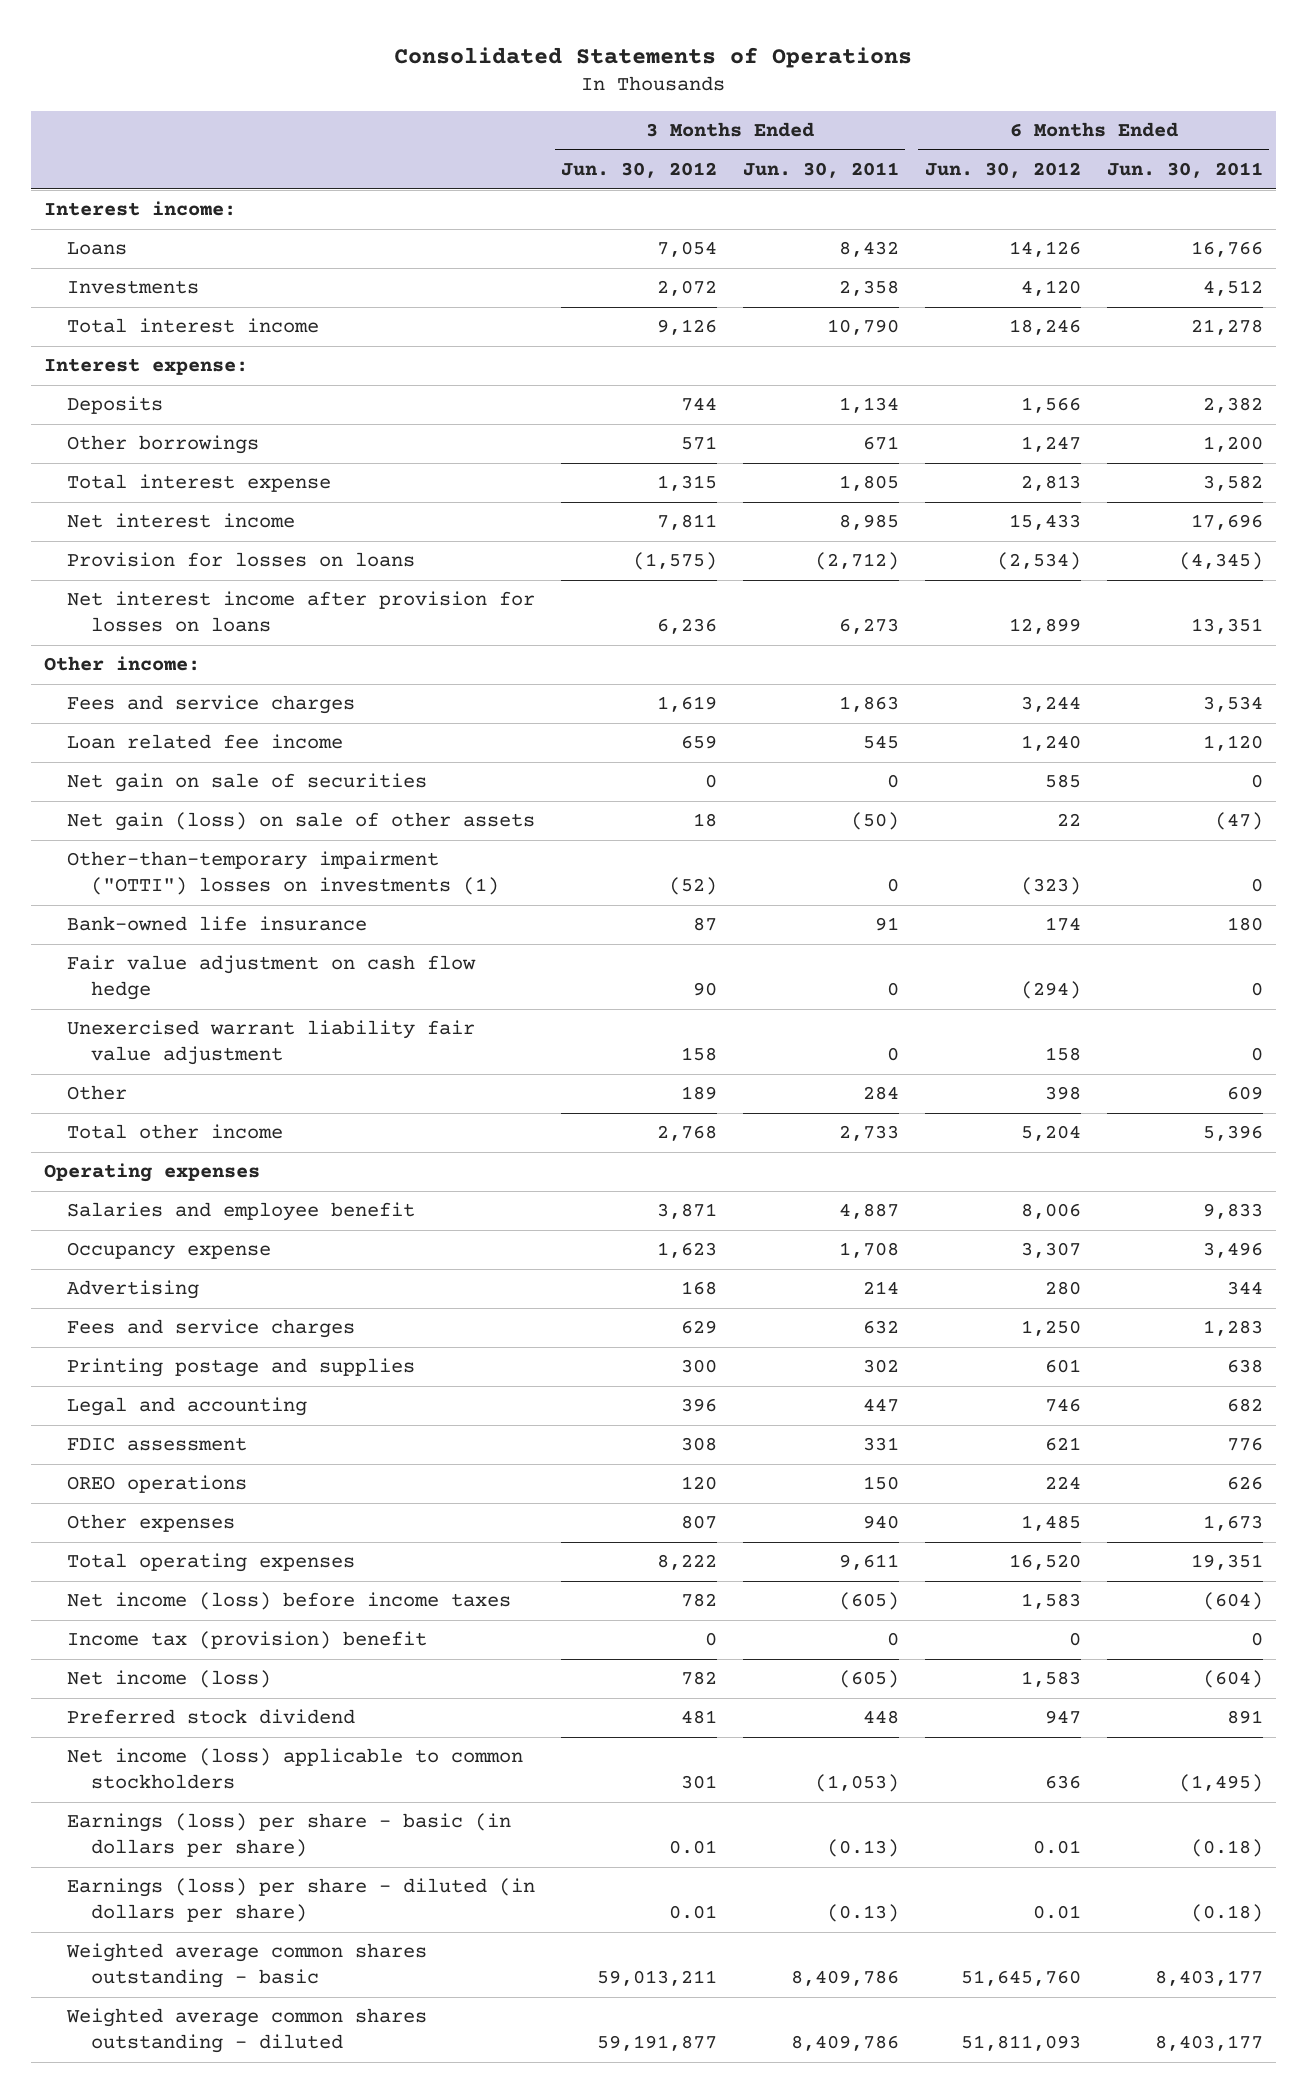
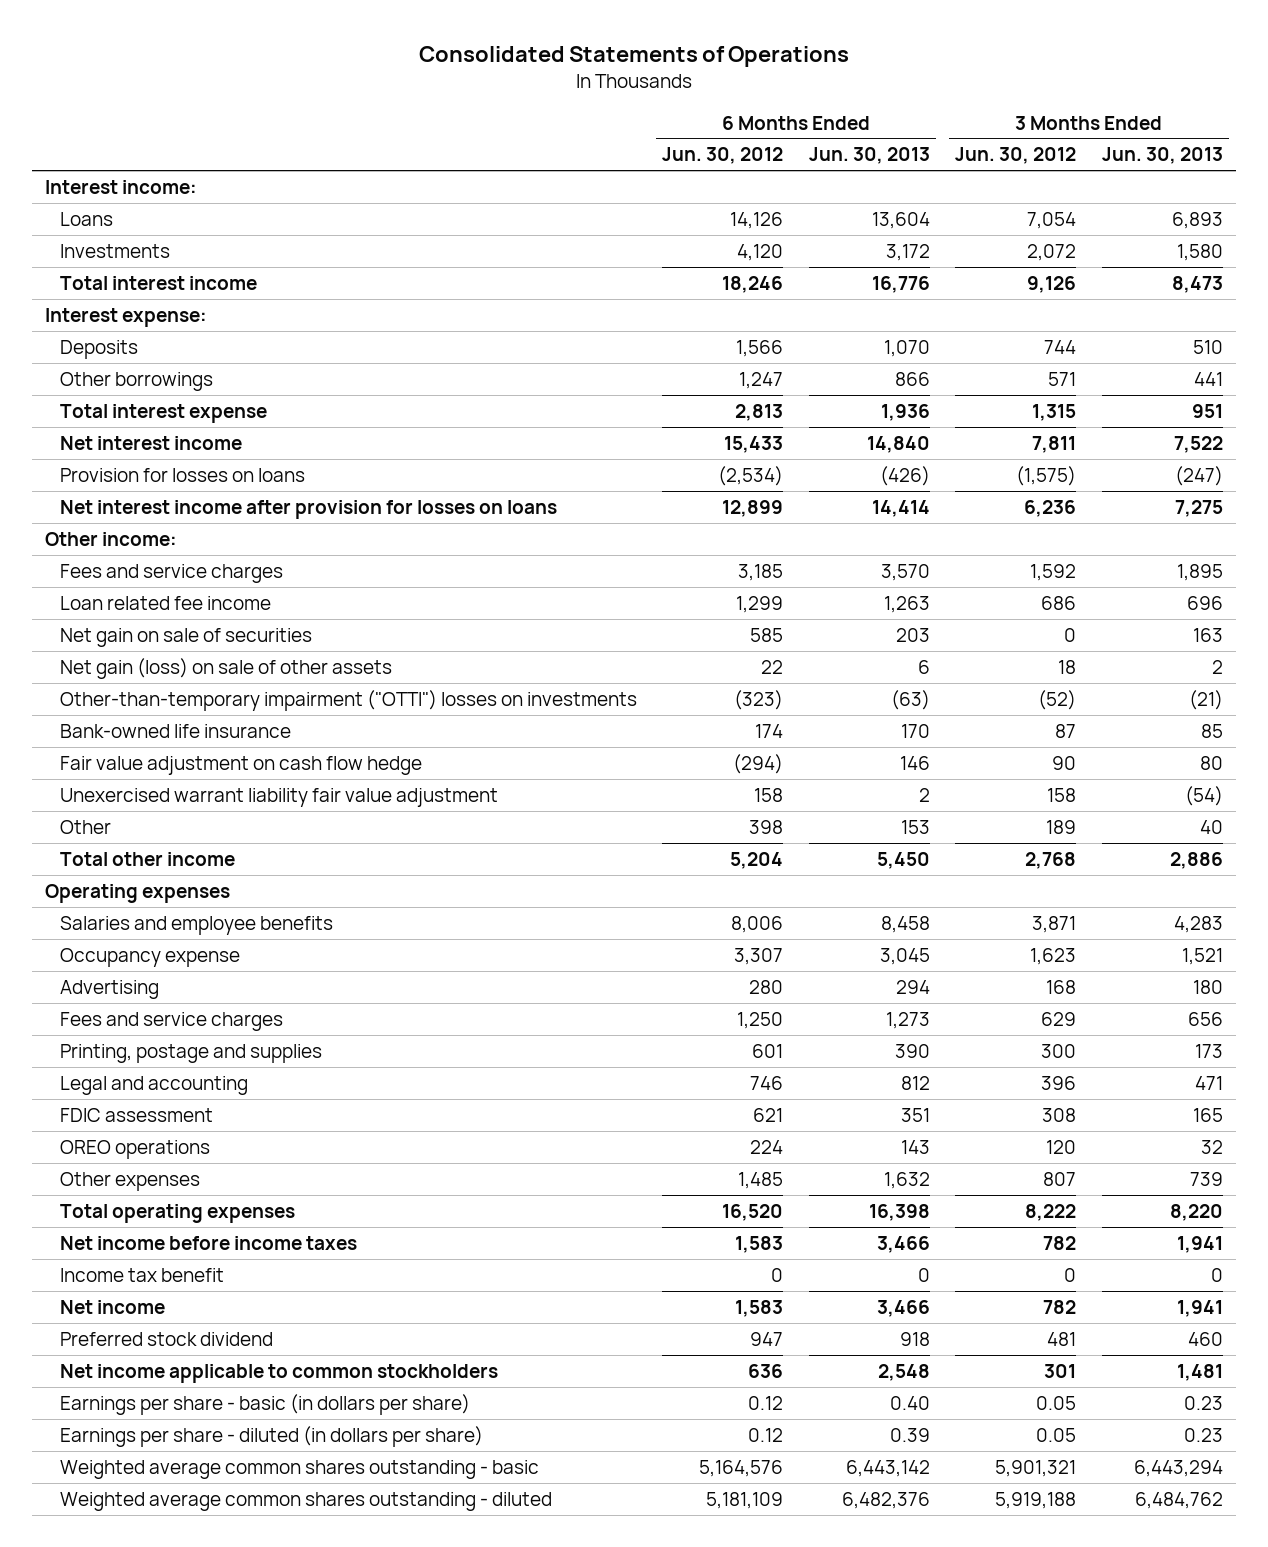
[742,162,899,179] Jun. 30, 2011 -> none
[1106,162,1263,179] Jun. 30, 2011 -> none
none -> [808,147,930,165] Jun. 30, 2013
none -> [1101,147,1223,165] Jun. 30, 2013
[657,696,718,713] 1,619 -> [1030,563,1077,581] 1,592
[1020,696,1081,713] 3,244 -> [738,563,784,581] 3,185
[681,735,718,750] 659 -> [1041,595,1077,610] 686
[1020,735,1081,752] 1,240 -> [736,595,784,613] 1,299
[67,851,500,896] Other-than-temporary impairment ("OTTI") losses on investments (1) -> [59,689,637,711] Other-than-temporary impairment ("OTTI") losses on investments
[67,1202,416,1222] Salaries and employee benefit -> [59,915,333,935] Salaries and employee benefits
[67,1358,416,1378] Printing postage and supplies -> [59,1043,322,1063] Printing, postage and supplies
[67,1592,512,1611] Net income (loss) before income taxes -> [59,1235,357,1250] Net income before income taxes
[67,1631,428,1650] Income tax (provision) benefit -> [59,1267,224,1282] Income tax benefit
[67,1670,272,1689] Net income (loss) -> [59,1299,165,1314] Net income
[67,1748,524,1790] Net income (loss) applicable to common stockholders -> [59,1363,498,1383] Net income applicable to common stockholders
[67,1813,512,1858] Earnings (loss) per share - basic (in dollars per share) -> [59,1393,470,1415] Earnings per share - basic (in dollars per share)
[669,1840,718,1855] 0.01 -> [1036,1395,1077,1410] 0.05
[1032,1840,1081,1855] 0.01 -> [748,1395,784,1410] 0.12
[67,1878,536,1923] Earnings (loss) per share - diluted (in dollars per share) -> [59,1425,483,1447] Earnings per share - diluted (in dollars per share)
[669,1905,718,1920] 0.01 -> [1036,1427,1077,1442] 0.05
[1032,1905,1081,1920] 0.01 -> [748,1427,784,1442] 0.12
[597,1970,718,1987] 59,013,211 -> [995,1459,1077,1477] 5,901,321
[960,1970,1081,1987] 51,645,760 -> [699,1459,784,1477] 5,164,576
[597,2035,718,2052] 59,191,877 -> [995,1491,1077,1509] 5,919,188
[960,2035,1081,2052] 51,811,093 -> [706,1491,784,1509] 5,181,109

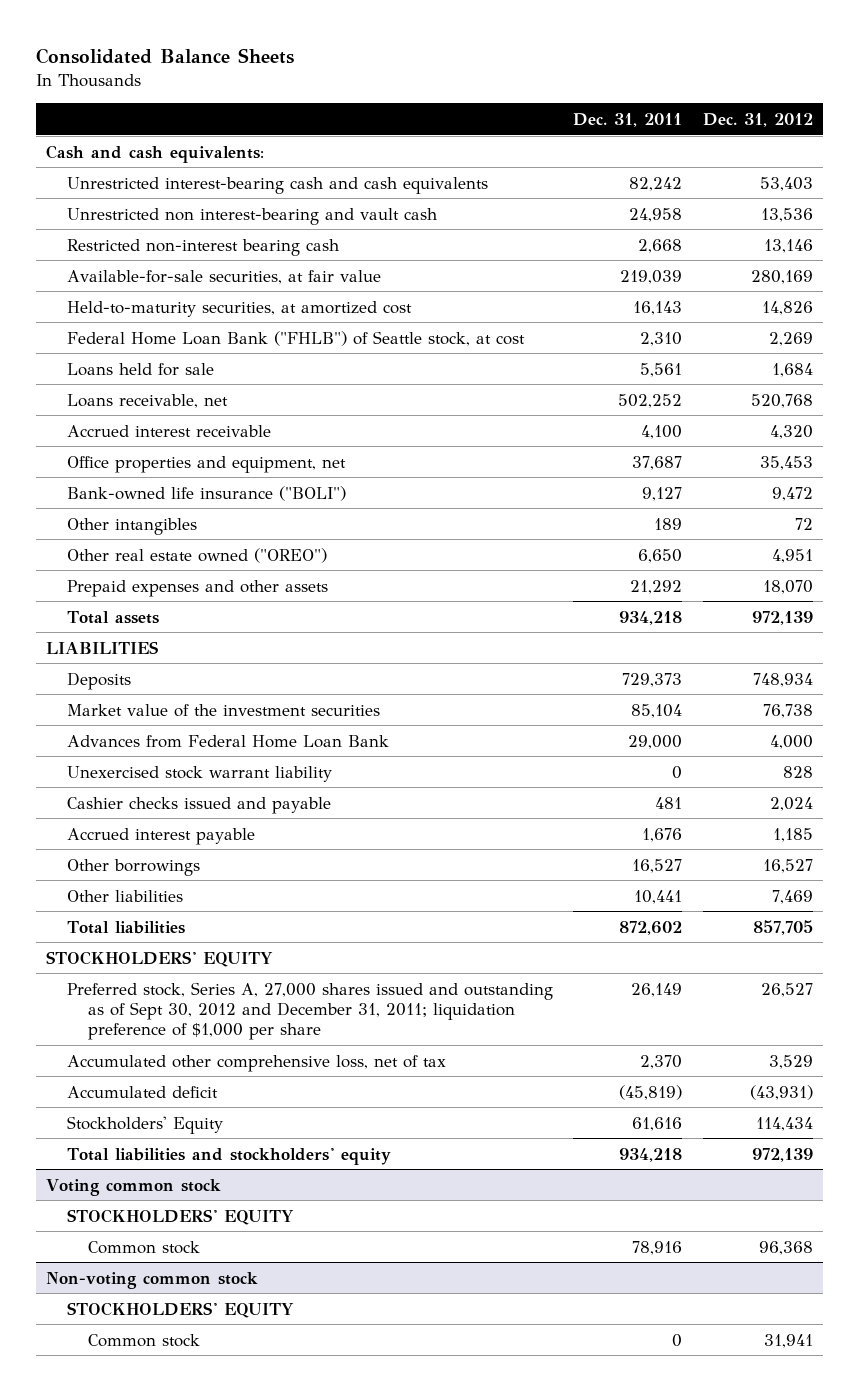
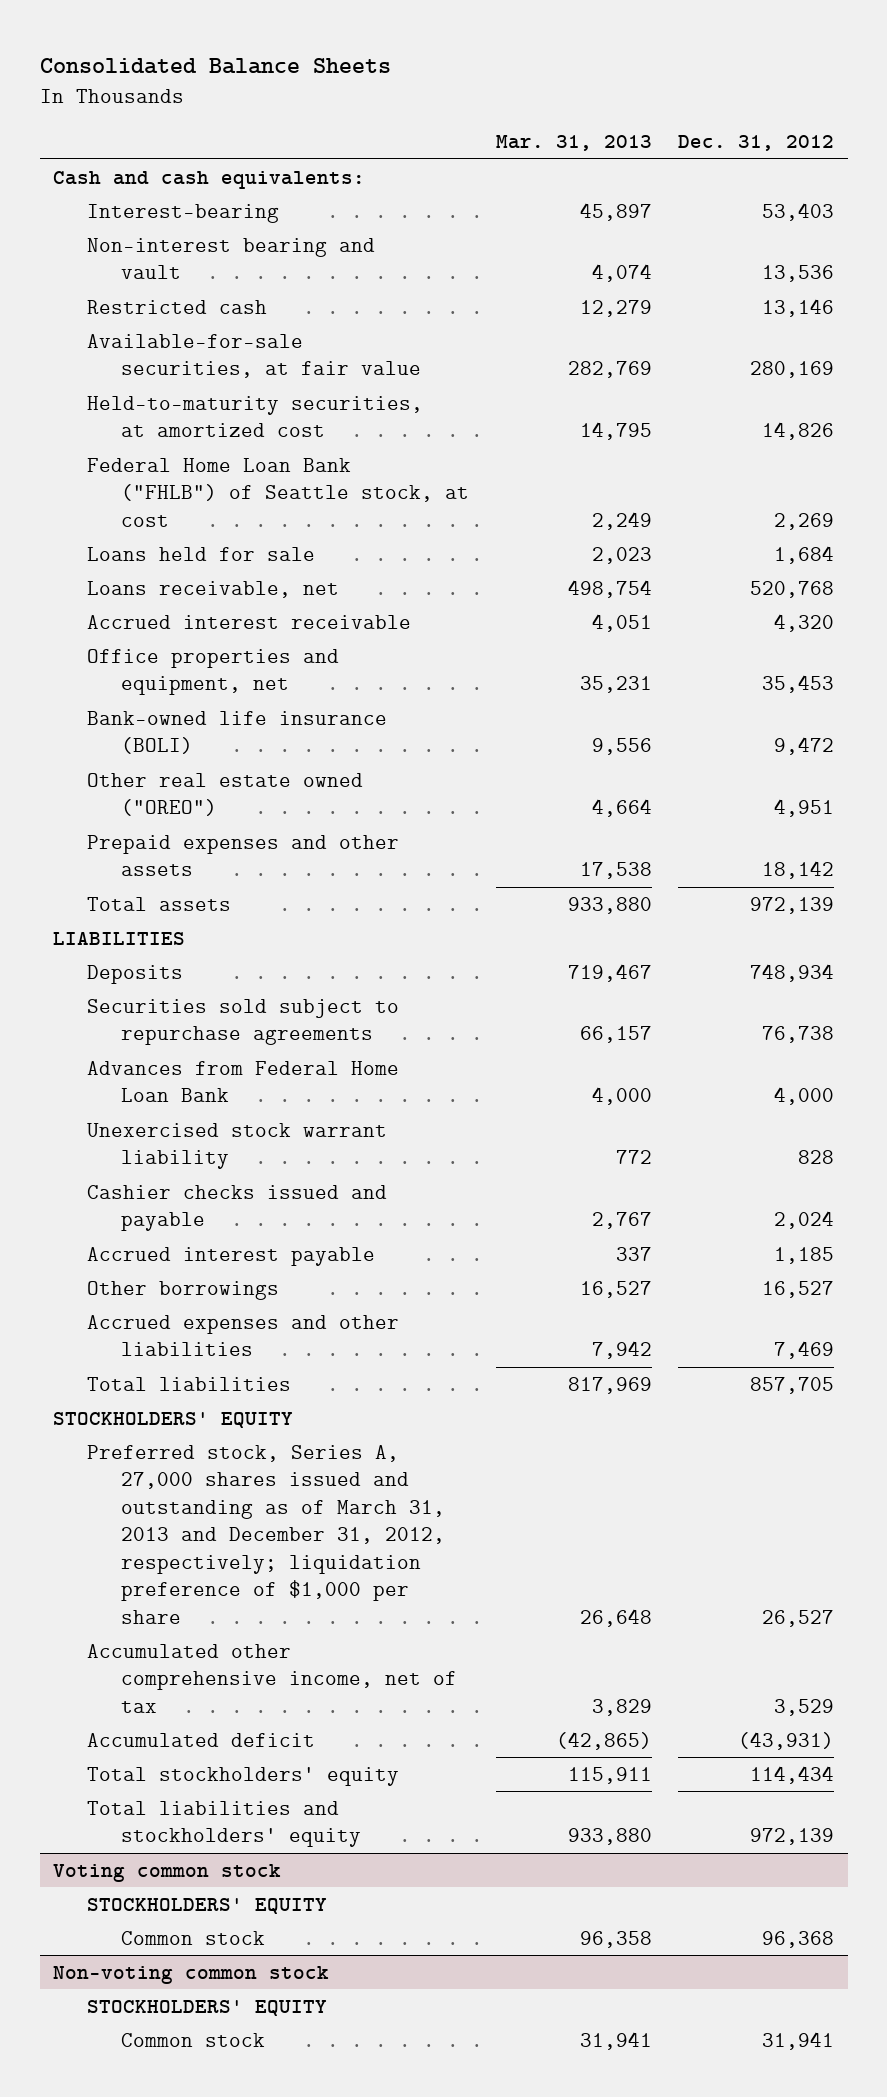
[573,112,683,127] Dec. 31, 2011 -> none
none -> [495,135,652,152] Mar. 31, 2013
[67,176,489,194] Unrestricted interest-bearing cash and cash equivalents -> [87,203,280,223] Interest-bearing
[67,207,438,225] Unrestricted non interest-bearing and vault cash -> [87,237,376,280] Non-interest bearing and vault
[67,238,340,256] Restricted non-interest bearing cash -> [87,299,268,314] Restricted cash
[67,517,198,535] Other intangibles -> none
[67,485,347,501] Bank-owned life insurance ("BOLI") -> [87,710,388,755] Bank-owned life insurance (BOLI)
[762,579,813,594] 18,070 -> [762,861,835,880] 18,142
[67,703,381,717] Market value of the investment securities -> [87,998,400,1046] Securities sold subject to repurchase agreements
[67,889,184,902] Other liabilities -> [87,1314,400,1357] Accrued expenses and other liabilities
[67,981,554,1040] Preferred stock, Series A, 27,000 shares issued and outstanding as of Sept 30, 2012 and December 31, 2011; liquidation preference of $1,000 per share -> [87,1444,446,1624] Preferred stock, Series A, 27,000 shares issued and outstanding as of March 31, 2013 and December 31, 2012, respectively; liquidation preference of $1,000 per share
[67,1054,447,1072] Accumulated other comprehensive loss, net of tax -> [87,1643,458,1713] Accumulated other comprehensive income, net of tax
[67,1115,224,1134] Stockholders' Equity -> [87,1766,400,1786] Total stockholders' equity

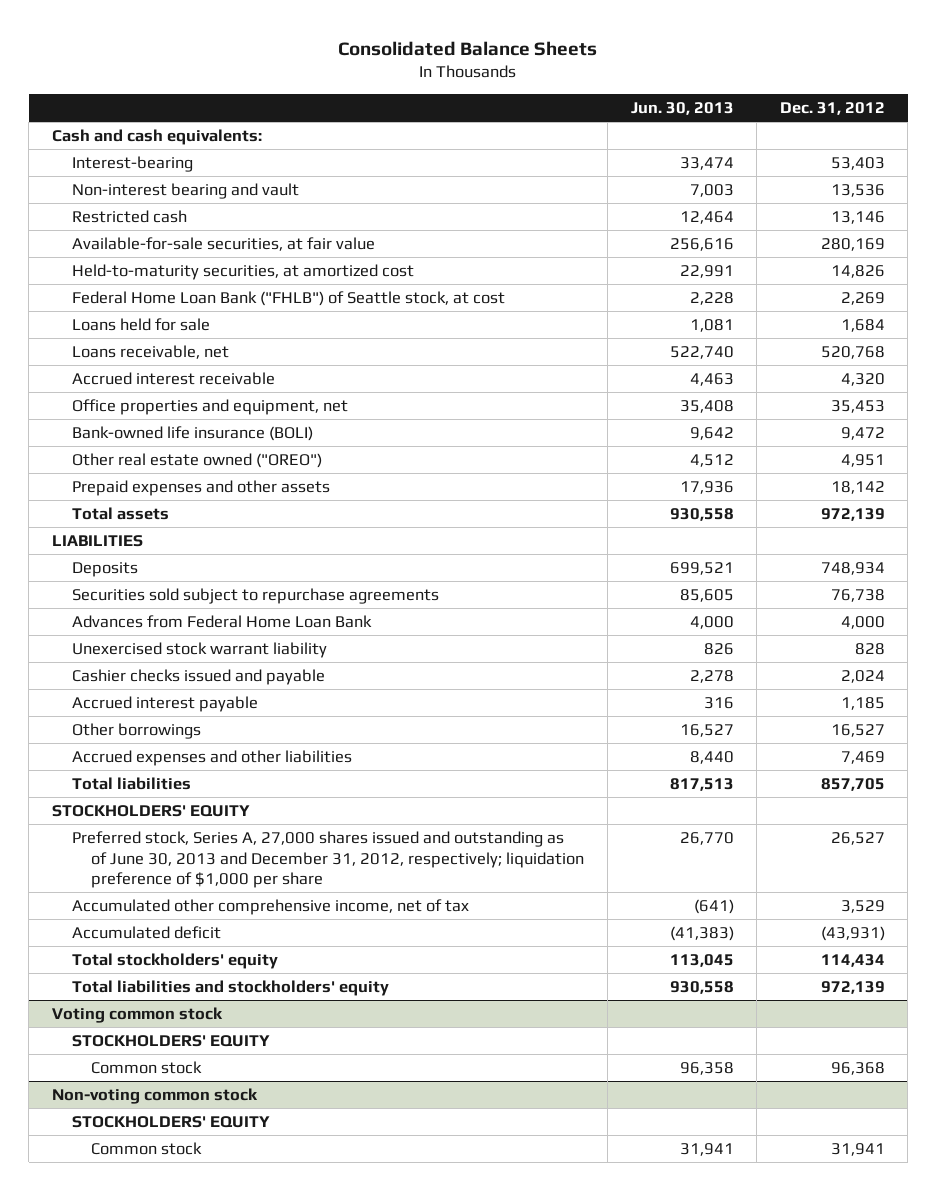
[495,135,652,152] Mar. 31, 2013 -> none
none -> [630,102,734,116] Jun. 30, 2013
[87,1444,446,1624] Preferred stock, Series A, 27,000 shares issued and outstanding as of March 31, 2013 and December 31, 2012, respectively; liquidation preference of $1,000 per share -> [71,831,585,889] Preferred stock, Series A, 27,000 shares issued and outstanding as of June 30, 2013 and December 31, 2012, respectively; liquidation preference of $1,000 per share

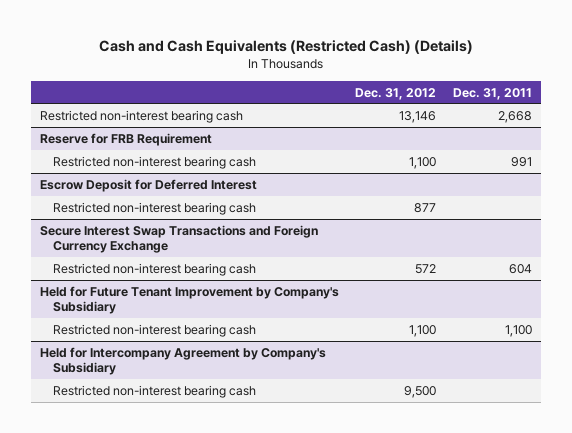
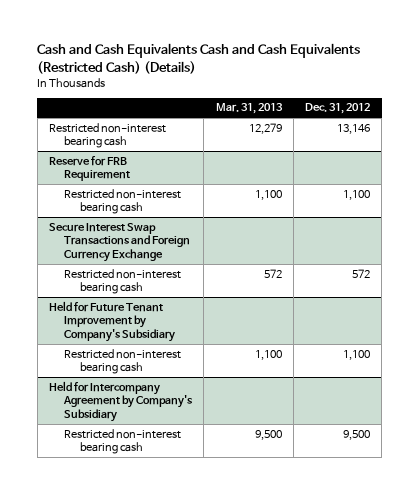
[98,39,473,54] Cash and Cash Equivalents (Restricted Cash) (Details) -> [37,43,361,74] Cash and Cash Equivalents Cash and Cash Equivalents (Restricted Cash) (Details)
[453,87,533,100] Dec. 31, 2011 -> none
none -> [215,103,283,115] Mar. 31, 2013
[39,178,257,192] Escrow Deposit for Deferred Interest -> none
[53,201,257,215] Restricted non-interest bearing cash -> none

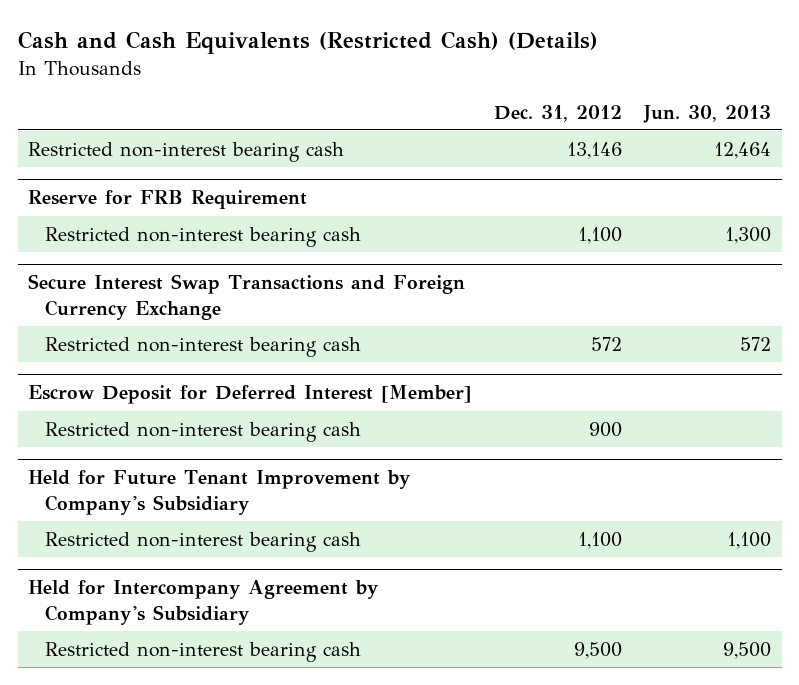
[37,43,361,74] Cash and Cash Equivalents Cash and Cash Equivalents (Restricted Cash) (Details) -> [17,31,598,55] Cash and Cash Equivalents (Restricted Cash) (Details)
[215,103,283,115] Mar. 31, 2013 -> none
none -> [642,104,771,123] Jun. 30, 2013
none -> [28,385,473,405] Escrow Deposit for Deferred Interest [Member]
none -> [45,421,362,442] Restricted non-interest bearing cash

